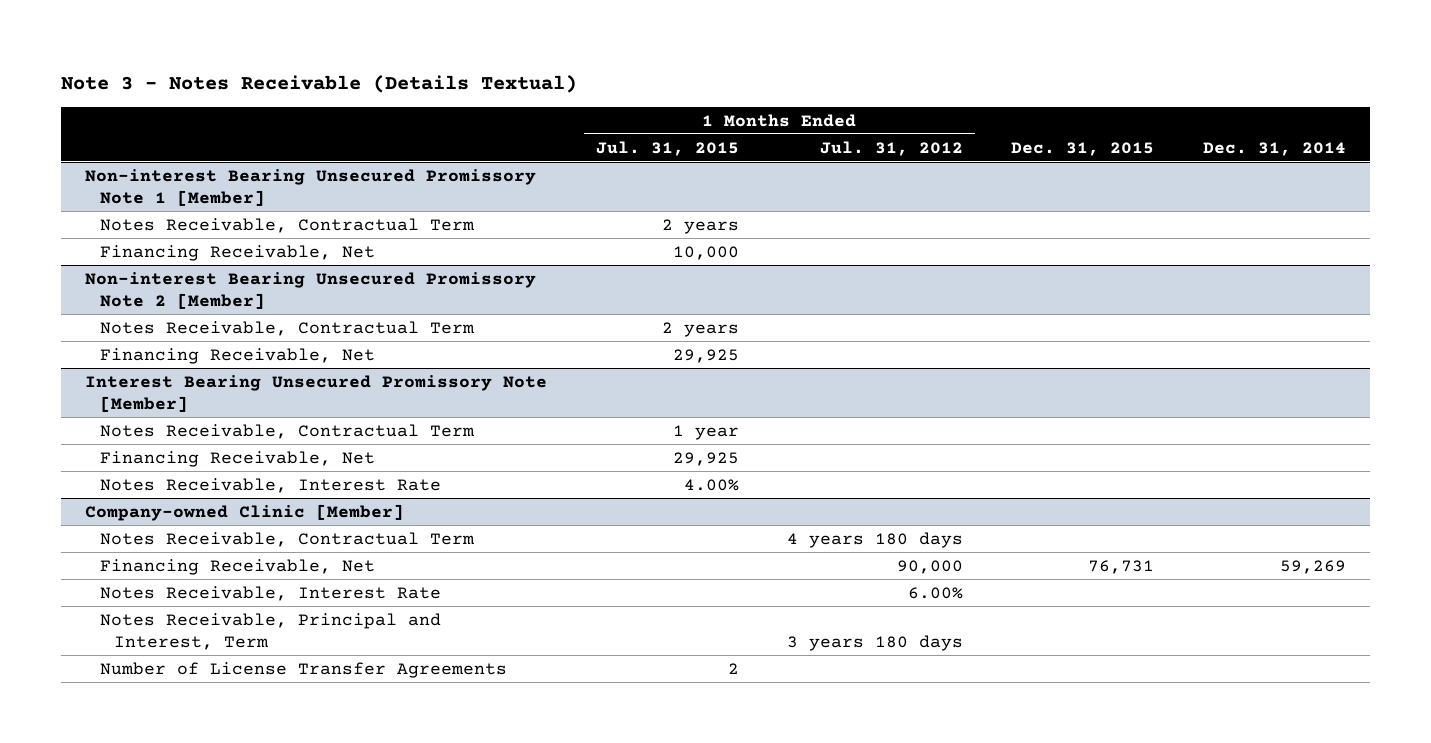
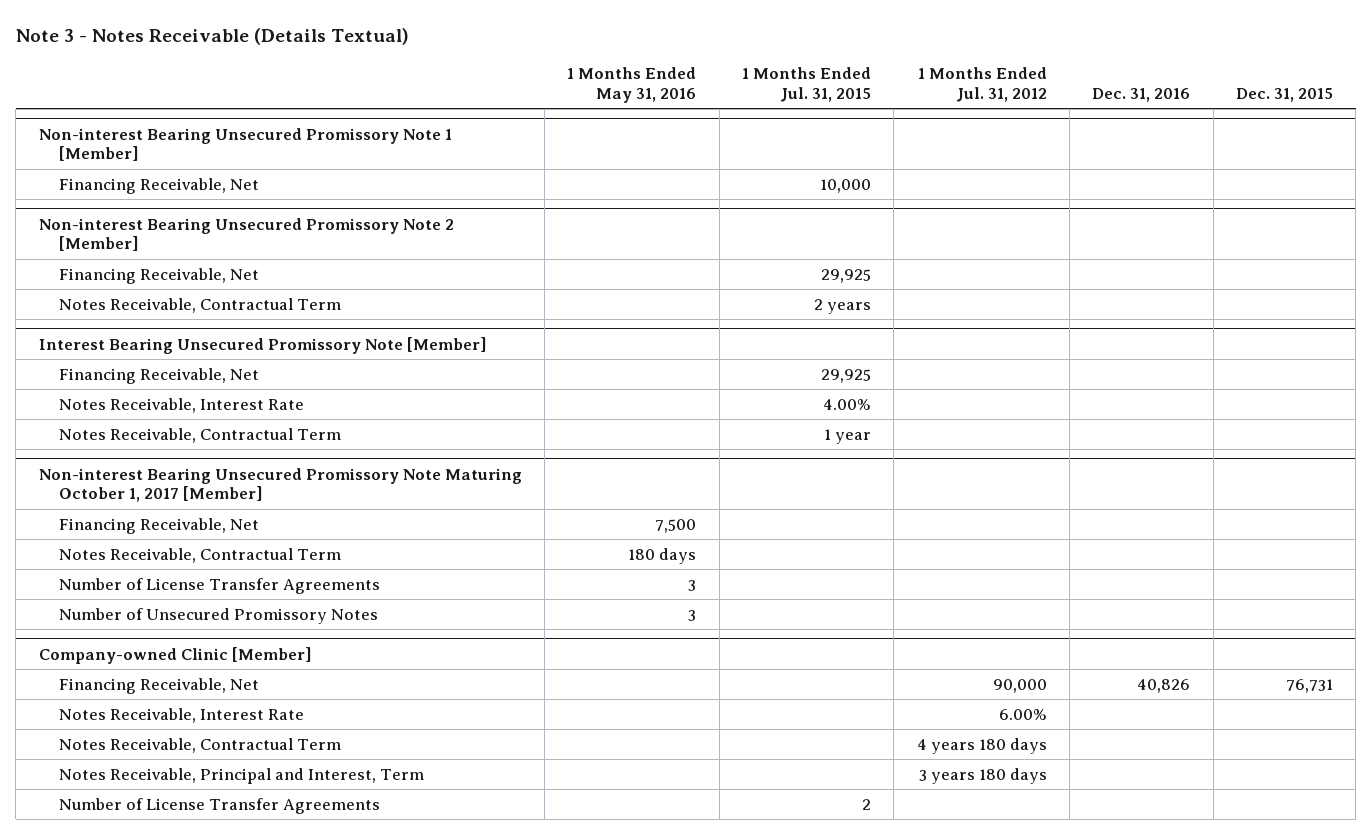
[1202,141,1346,156] Dec. 31, 2014 -> none
none -> [567,67,697,103] 1 Months Ended May 31, 2016
none -> [1092,87,1191,102] Dec. 31, 2016
[99,217,475,233] Notes Receivable, Contractual Term -> none
[99,320,475,336] Notes Receivable, Contractual Term -> [59,297,342,313] Notes Receivable, Contractual Term
[99,423,475,439] Notes Receivable, Contractual Term -> [59,427,342,443] Notes Receivable, Contractual Term
none -> [38,467,522,503] Non-interest Bearing Unsecured Promissory Note Maturing October 1, 2017 [Member]
none -> [59,517,260,534] Financing Receivable, Net
none -> [59,547,342,563] Notes Receivable, Contractual Term
none -> [59,577,381,594] Number of License Transfer Agreements
none -> [59,607,379,624] Number of Unsecured Promissory Notes
[99,531,475,547] Notes Receivable, Contractual Term -> [59,737,342,753] Notes Receivable, Contractual Term

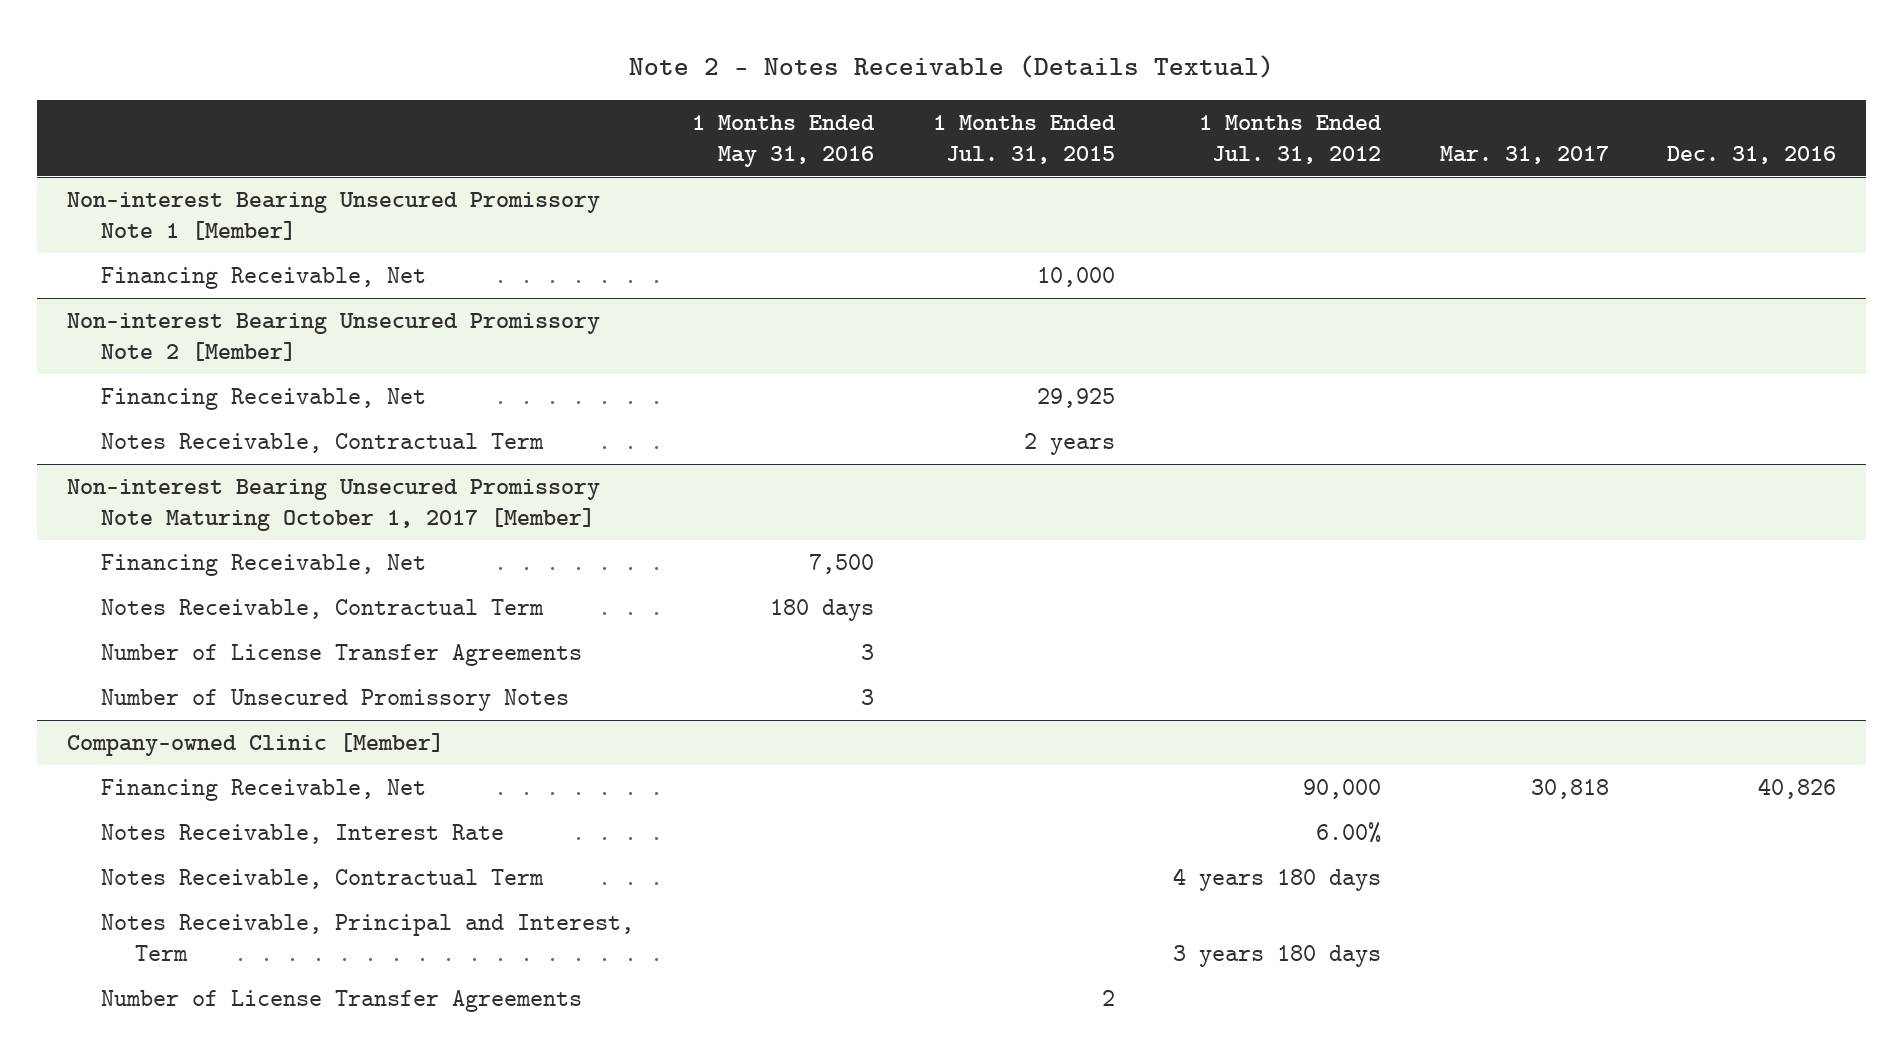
[15,27,409,45] Note 3 - Notes Receivable (Details Textual) -> [628,55,1274,79] Note 2 - Notes Receivable (Details Textual)
[1236,87,1334,102] Dec. 31, 2015 -> none
none -> [1439,145,1609,164] Mar. 31, 2017
[38,336,487,354] Interest Bearing Unsecured Promissory Note [Member] -> none
[59,367,260,384] Financing Receivable, Net -> none
[59,397,305,413] Notes Receivable, Interest Rate -> none
[59,427,342,443] Notes Receivable, Contractual Term -> none

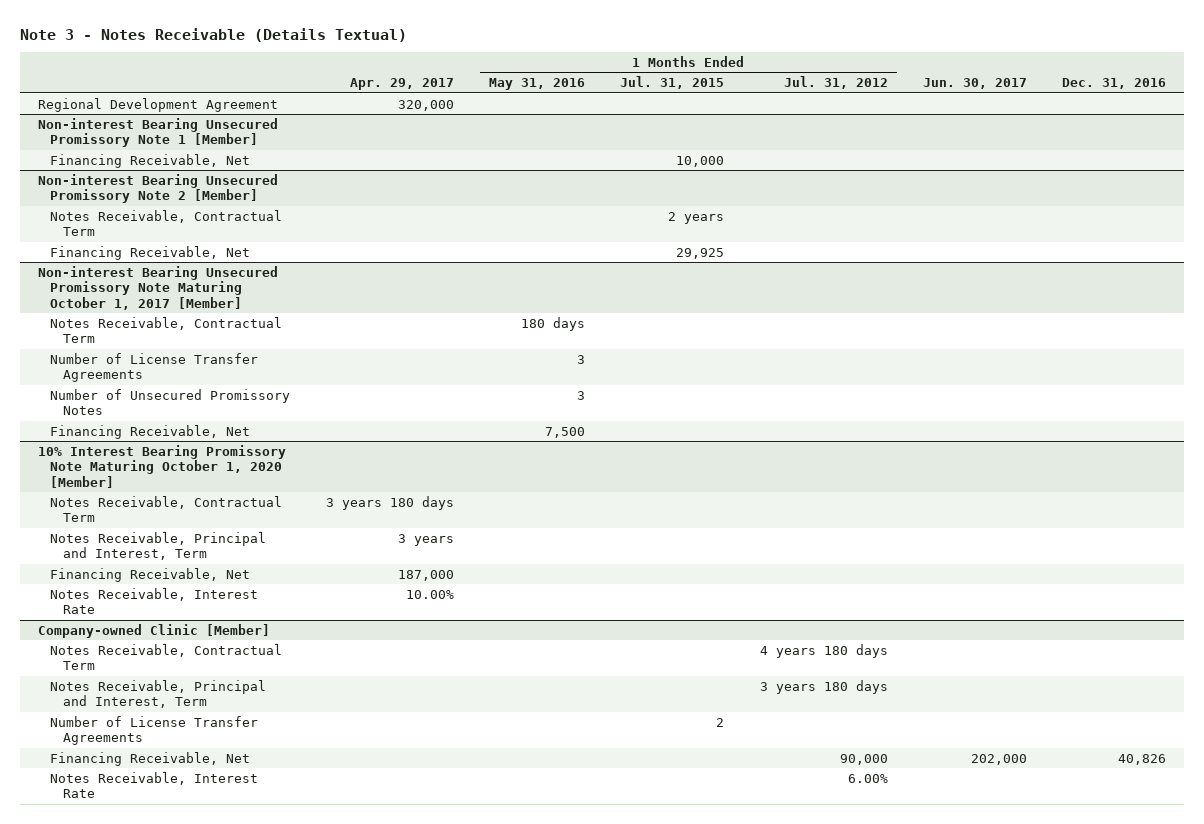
[628,55,1274,79] Note 2 - Notes Receivable (Details Textual) -> [20,27,408,42] Note 3 - Notes Receivable (Details Textual)
[1439,145,1609,164] Mar. 31, 2017 -> none
none -> [349,78,454,91] Apr. 29, 2017
none -> [923,78,1028,90] Jun. 30, 2017
none -> [37,97,278,112] Regional Development Agreement
[101,388,427,411] Financing Receivable, Net -> [50,245,251,260] Financing Receivable, Net
[101,554,427,577] Financing Receivable, Net -> [50,424,251,439] Financing Receivable, Net
none -> [37,444,286,488] 10% Interest Bearing Promissory Note Maturing October 1, 2020 [Member]
none -> [50,495,283,523] Notes Receivable, Contractual Term
none -> [50,531,267,561] Notes Receivable, Principal and Interest, Term
none -> [50,567,251,582] Financing Receivable, Net
none -> [50,587,259,615] Notes Receivable, Interest Rate
[101,779,427,802] Financing Receivable, Net -> [50,751,251,766] Financing Receivable, Net
[101,824,505,845] Notes Receivable, Interest Rate -> [50,771,259,799] Notes Receivable, Interest Rate

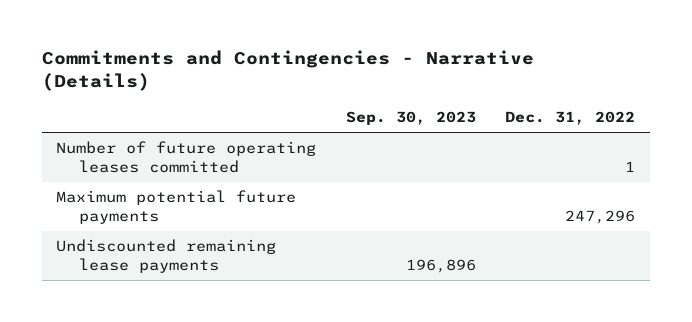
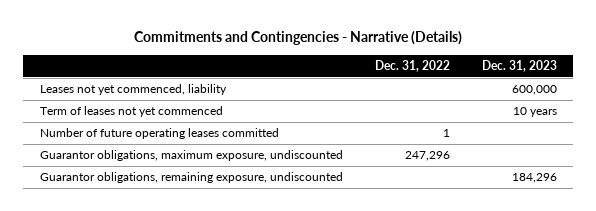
[345,111,476,126] Sep. 30, 2023 -> none
none -> [481,60,557,73] Dec. 31, 2023
none -> [39,84,227,96] Leases not yet commenced, liability
none -> [39,106,223,118] Term of leases not yet commenced
[56,190,297,225] Maximum potential future payments -> [39,150,343,162] Guarantor obligations, maximum exposure, undiscounted
[56,239,277,274] Undiscounted remaining lease payments -> [39,172,343,184] Guarantor obligations, remaining exposure, undiscounted

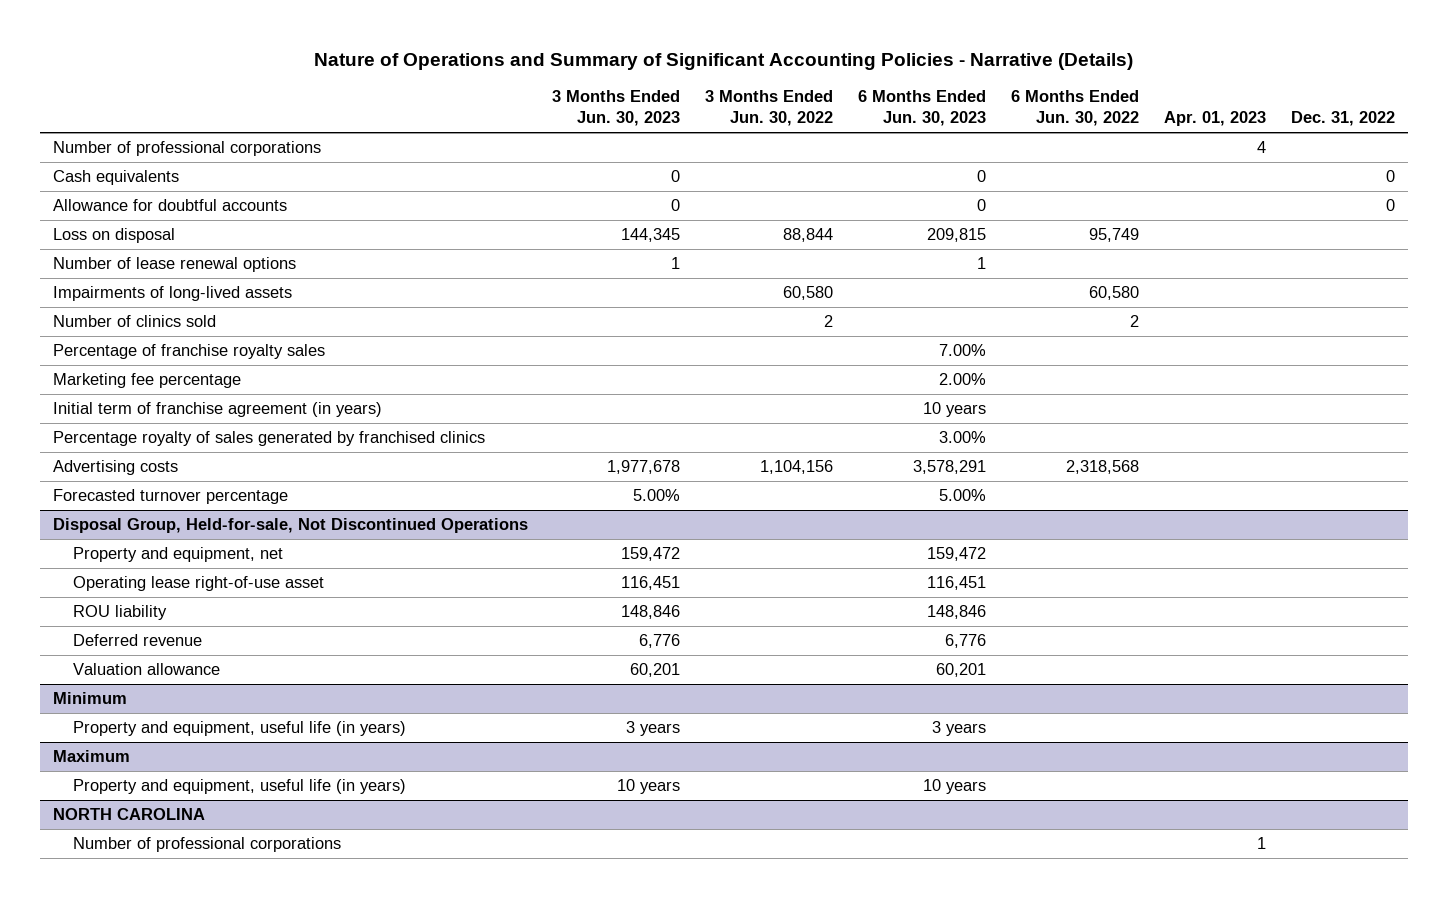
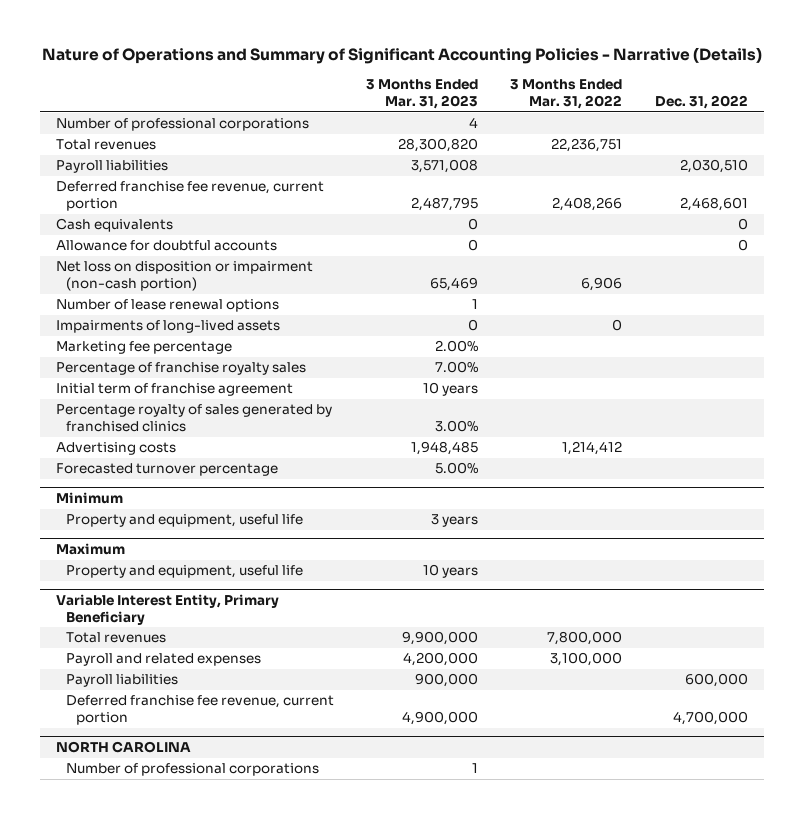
[552,90,681,127] 3 Months Ended Jun. 30, 2023 -> none
[705,90,834,127] 3 Months Ended Jun. 30, 2022 -> none
[858,90,987,127] 6 Months Ended Jun. 30, 2023 -> none
[1011,90,1140,127] 6 Months Ended Jun. 30, 2022 -> none
[1164,111,1267,127] Apr. 01, 2023 -> none
none -> [366,79,479,110] 3 Months Ended Mar. 31, 2023
none -> [510,79,623,110] 3 Months Ended Mar. 31, 2022
none -> [55,139,156,151] Total revenues
none -> [55,160,168,174] Payroll liabilities
none -> [55,181,324,212] Deferred franchise fee revenue, current portion
[52,228,175,244] Loss on disposal -> none
none -> [55,261,313,292] Net loss on disposition or impairment (non-cash portion)
[52,315,216,328] Number of clinics sold -> none
[52,344,325,360] Percentage of franchise royalty sales -> [55,362,306,376] Percentage of franchise royalty sales
[52,402,382,418] Initial term of franchise agreement (in years) -> [55,383,293,397] Initial term of franchise agreement
[52,518,528,534] Disposal Group, Held-for-sale, Not Discontinued Operations -> none
[72,547,283,563] Property and equipment, net -> none
[72,576,324,592] Operating lease right-of-use asset -> none
[72,605,167,621] ROU liability -> none
[72,634,202,647] Deferred revenue -> none
[72,663,220,676] Valuation allowance -> none
[72,721,406,737] Property and equipment, useful life (in years) -> [65,514,303,528] Property and equipment, useful life
[72,779,406,795] Property and equipment, useful life (in years) -> [65,565,303,579] Property and equipment, useful life
none -> [55,593,279,625] Variable Interest Entity, Primary Beneficiary
none -> [65,632,166,644] Total revenues
none -> [65,653,261,667] Payroll and related expenses
none -> [65,674,178,688] Payroll liabilities
none -> [65,695,334,726] Deferred franchise fee revenue, current portion

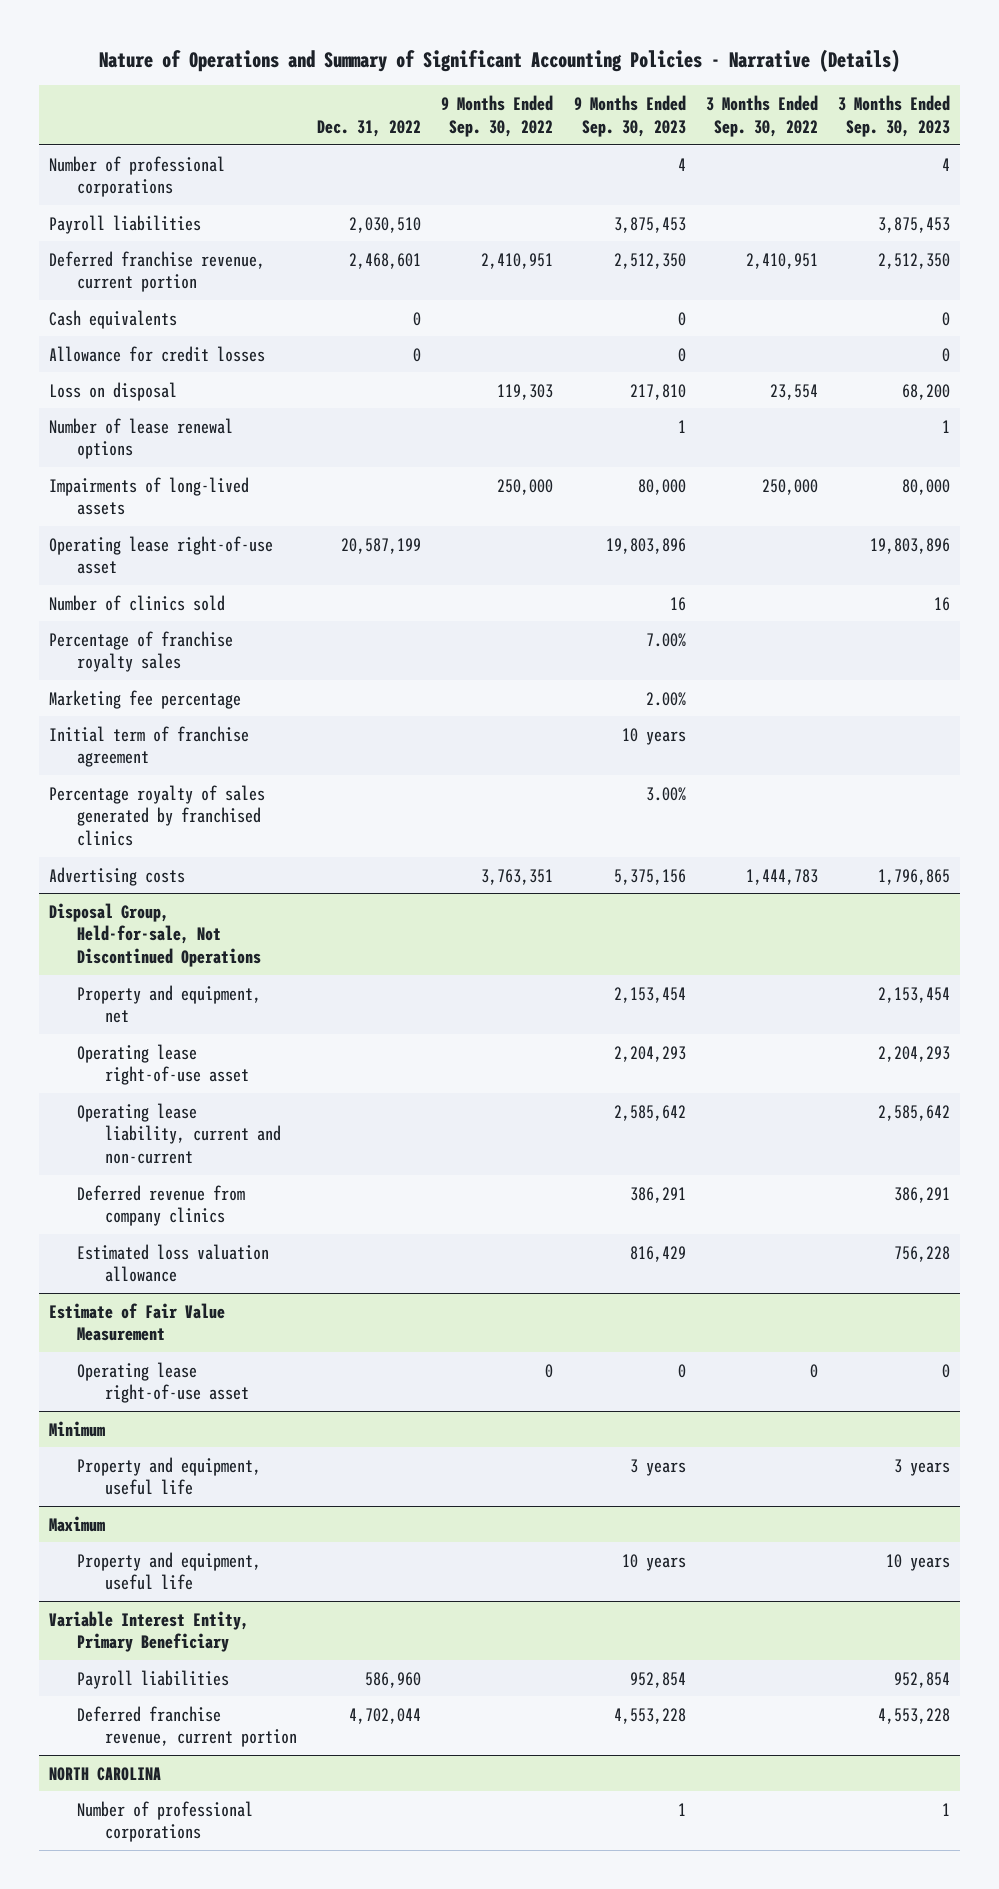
[366,79,479,110] 3 Months Ended Mar. 31, 2023 -> none
[510,79,623,110] 3 Months Ended Mar. 31, 2022 -> none
none -> [441,95,554,137] 9 Months Ended Sep. 30, 2022
none -> [573,95,686,137] 9 Months Ended Sep. 30, 2023
none -> [705,95,818,137] 3 Months Ended Sep. 30, 2022
none -> [838,95,951,137] 3 Months Ended Sep. 30, 2023
[55,139,156,151] Total revenues -> none
[55,181,324,212] Deferred franchise fee revenue, current portion -> [49,250,266,293] Deferred franchise revenue, current portion
[55,261,313,292] Net loss on disposition or impairment (non-cash portion) -> none
[55,240,277,252] Allowance for doubtful accounts -> [49,345,266,362] Allowance for credit losses
none -> [49,381,178,401] Loss on disposal
none -> [49,535,274,575] Operating lease right-of-use asset
none -> [49,594,226,611] Number of clinics sold
[55,341,232,355] Marketing fee percentage -> [49,689,242,709] Marketing fee percentage
[55,463,278,477] Forecasted turnover percentage -> none
none -> [49,902,261,967] Disposal Group, Held-for-sale, Not Discontinued Operations
none -> [76,984,261,1024] Property and equipment, net
none -> [76,1043,249,1086] Operating lease right-of-use asset
none -> [76,1102,281,1164] Operating lease liability, current and non-current
none -> [76,1184,245,1227] Deferred revenue from company clinics
none -> [76,1243,269,1283] Estimated loss valuation allowance
none -> [49,1302,226,1342] Estimate of Fair Value Measurement
none -> [76,1361,249,1404] Operating lease right-of-use asset
[65,632,166,644] Total revenues -> none
[65,653,261,667] Payroll and related expenses -> none
[684,673,748,688] 600,000 -> [364,1671,421,1688] 586,960
[65,695,334,726] Deferred franchise fee revenue, current portion -> [76,1705,297,1748] Deferred franchise revenue, current portion
[672,711,748,726] 4,700,000 -> [348,1707,421,1724] 4,702,044

